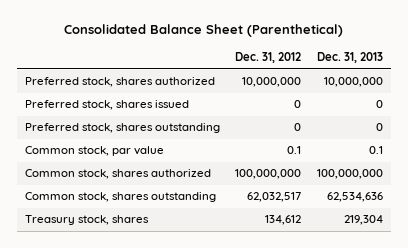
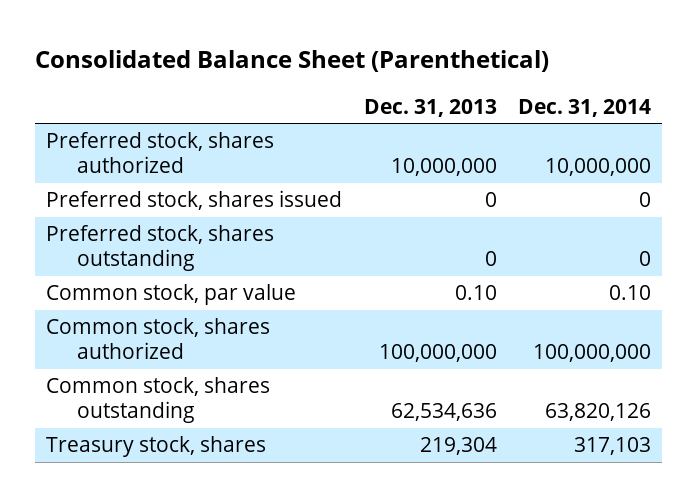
[235,52,302,64] Dec. 31, 2012 -> none
none -> [518,98,652,117] Dec. 31, 2014
[369,146,384,155] 0.1 -> [454,285,497,301] 0.10

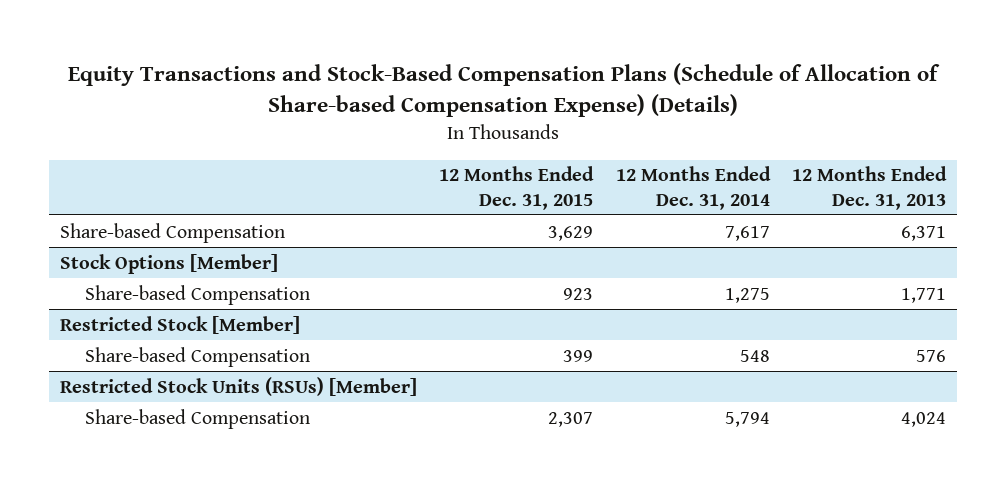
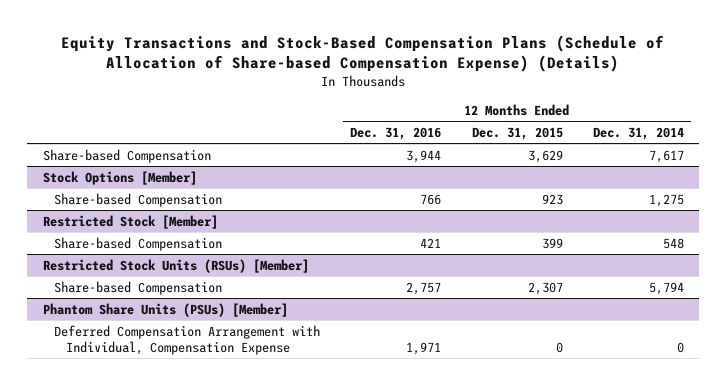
[791,166,947,210] 12 Months Ended Dec. 31, 2013 -> none
none -> [350,126,442,140] Dec. 31, 2016
none -> [42,302,288,317] Phantom Share Units (PSUs) [Member]
none -> [54,324,321,355] Deferred Compensation Arrangement with Individual, Compensation Expense

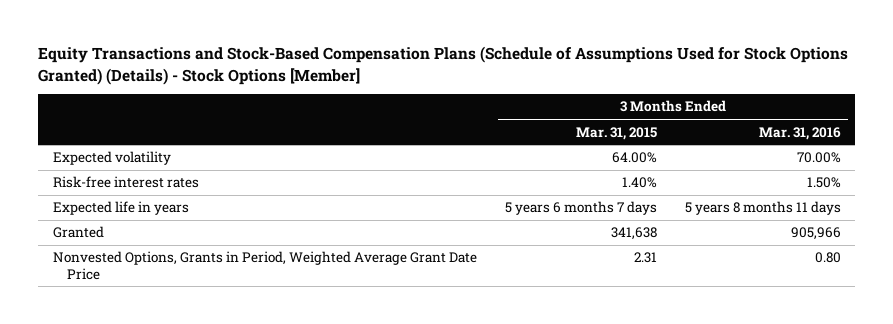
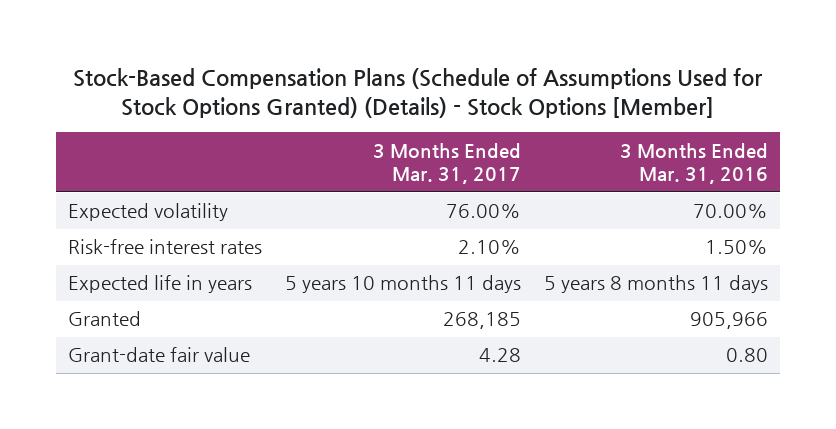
[38,46,849,85] Equity Transactions and Stock-Based Compensation Plans (Schedule of Assumptions Used for Stock Options Granted) (Details) - Stock Options [Member] -> [73,67,764,118] Stock-Based Compensation Plans (Schedule of Assumptions Used for Stock Options Granted) (Details) - Stock Options [Member]
[575,126,657,140] Mar. 31, 2015 -> none
none -> [373,142,522,185] 3 Months Ended Mar. 31, 2017
[52,251,477,280] Nonvested Options, Grants in Period, Weighted Average Grant Date Price -> [67,347,250,363] Grant-date fair value

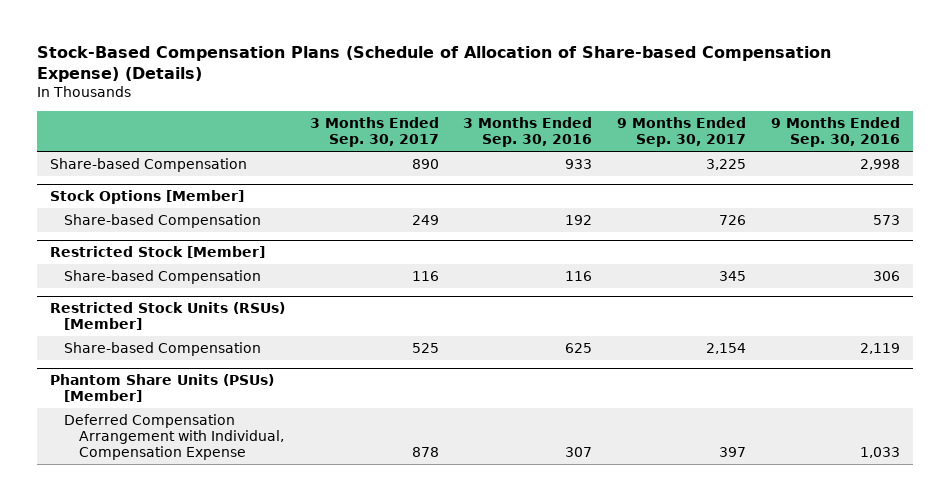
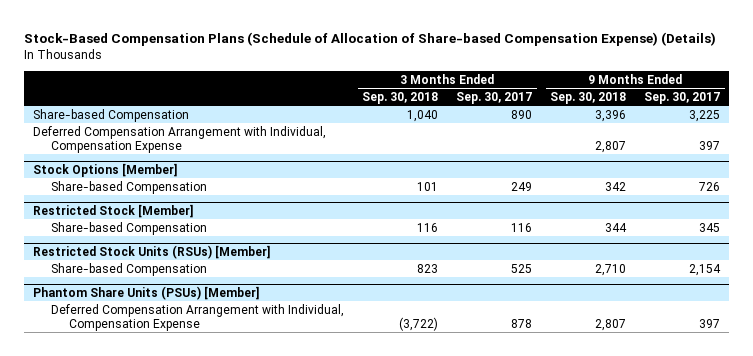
[463,116,593,148] 3 Months Ended Sep. 30, 2016 -> none
[771,116,901,148] 9 Months Ended Sep. 30, 2016 -> none
none -> [362,91,439,104] Sep. 30, 2018
none -> [550,91,627,104] Sep. 30, 2018
none -> [33,125,327,153] Deferred Compensation Arrangement with Individual, Compensation Expense

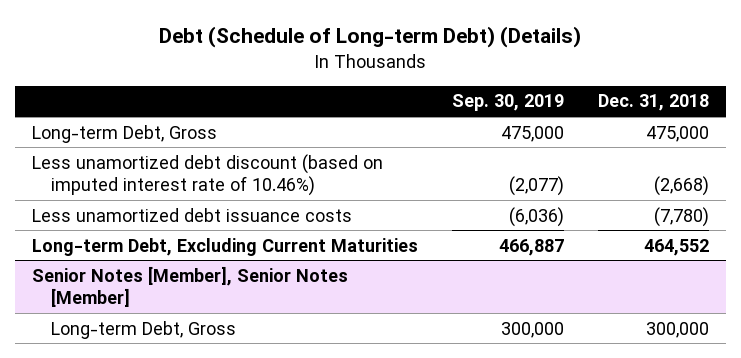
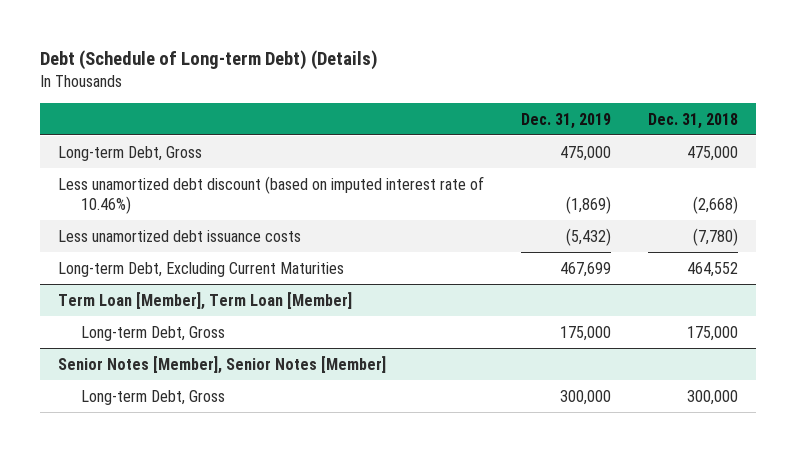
[451,94,564,112] Sep. 30, 2019 -> none
none -> [521,112,612,129] Dec. 31, 2019
none -> [58,291,353,310] Term Loan [Member], Term Loan [Member]
none -> [80,325,225,341] Long-term Debt, Gross

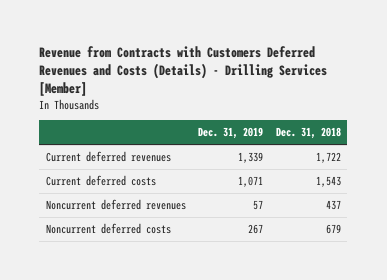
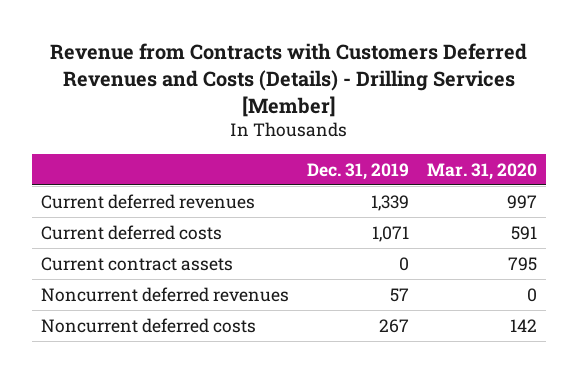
[275,127,341,140] Dec. 31, 2018 -> none
none -> [427,162,538,180] Mar. 31, 2020
none -> [41,256,234,271] Current contract assets

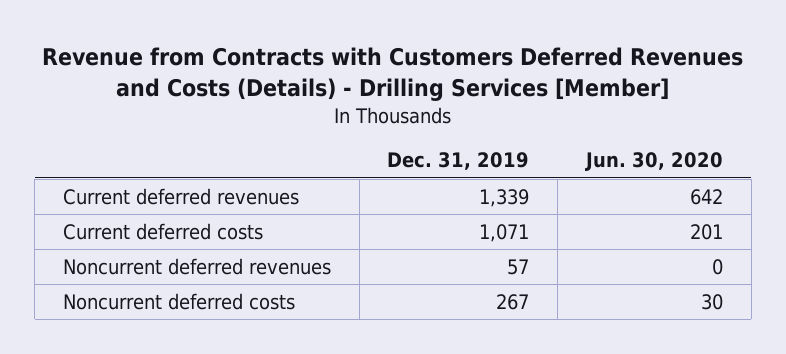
[427,162,538,180] Mar. 31, 2020 -> none
none -> [584,152,723,172] Jun. 30, 2020
[41,256,234,271] Current contract assets -> none

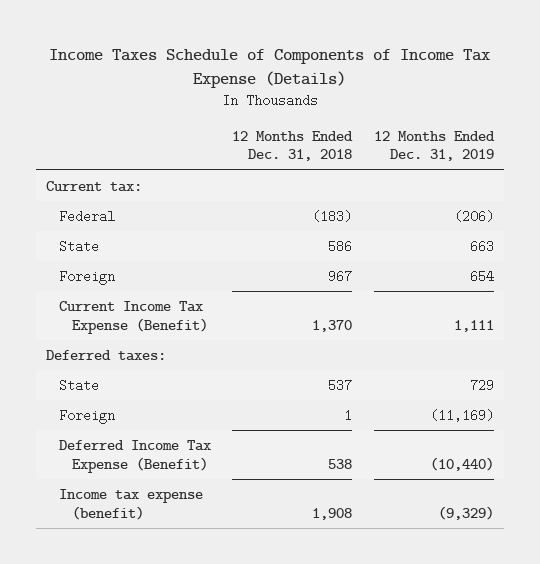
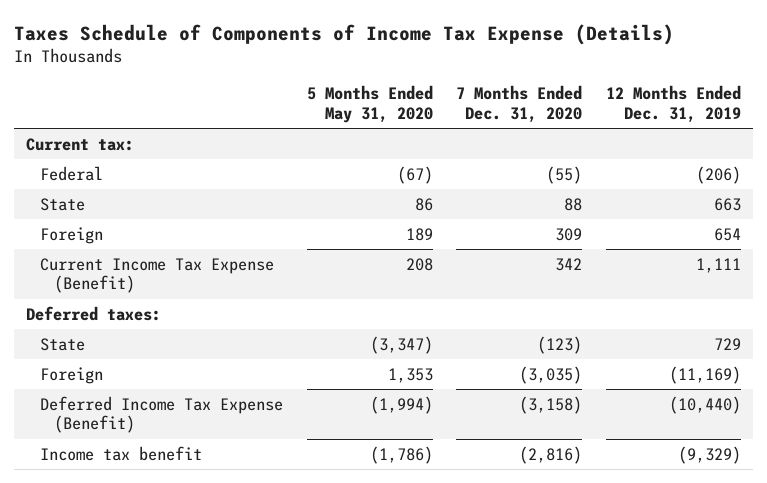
[49,48,491,89] Income Taxes Schedule of Components of Income Tax Expense (Details) -> [13,23,674,45] Taxes Schedule of Components of Income Tax Expense (Details)
[232,130,354,162] 12 Months Ended Dec. 31, 2018 -> none
none -> [306,85,433,123] 5 Months Ended May 31, 2020
none -> [456,85,583,123] 7 Months Ended Dec. 31, 2020
[59,488,204,520] Income tax expense (benefit) -> [39,446,202,462] Income tax benefit

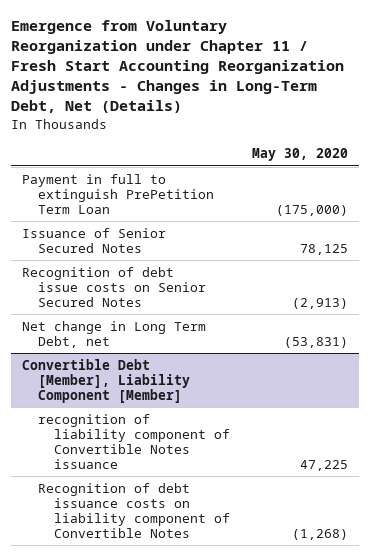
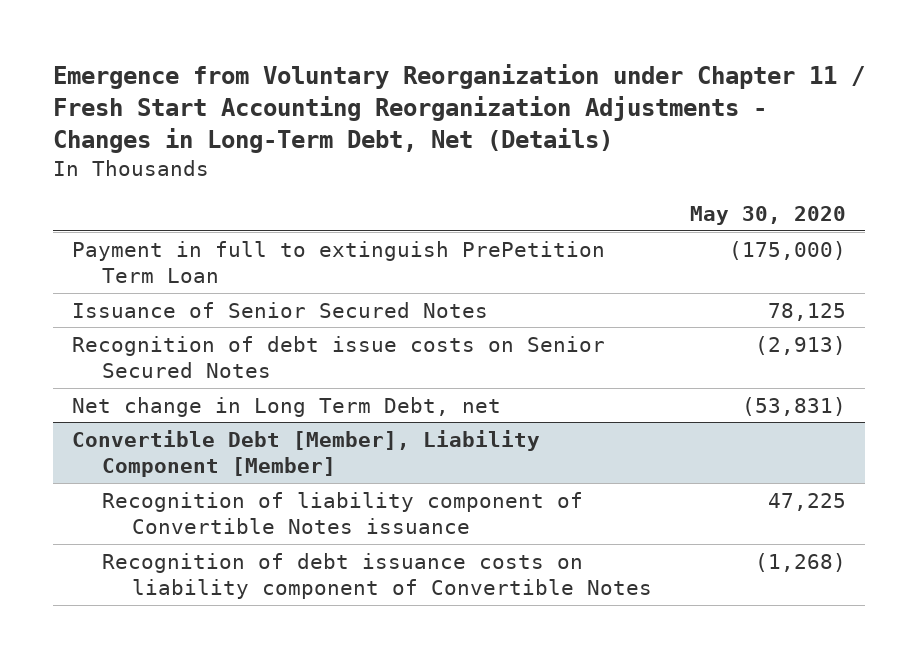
[38,413,230,470] recognition of liability component of Convertible Notes issuance -> [101,491,583,535] Recognition of liability component of Convertible Notes issuance

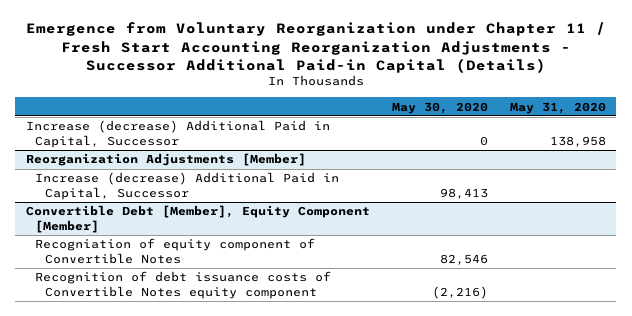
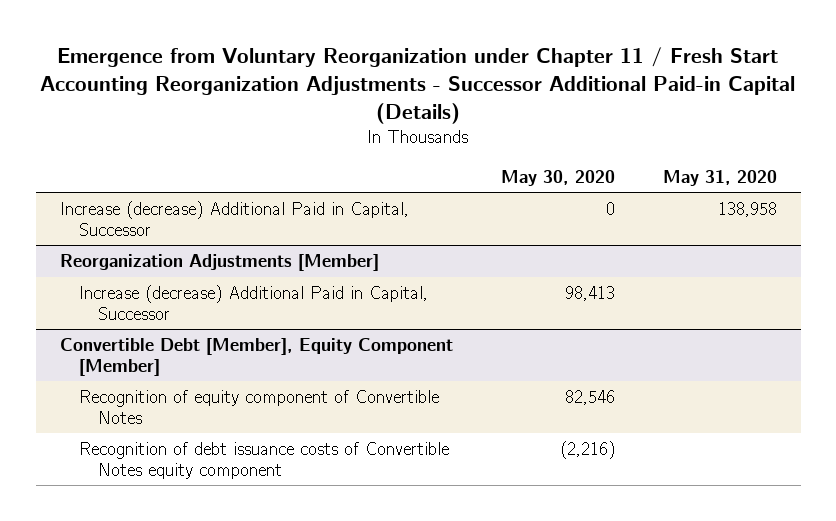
[35,238,316,264] Recogniation of equity component of Convertible Notes -> [78,390,439,424] Recognition of equity component of Convertible Notes

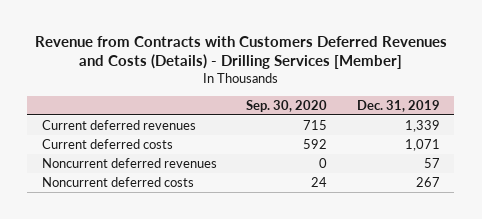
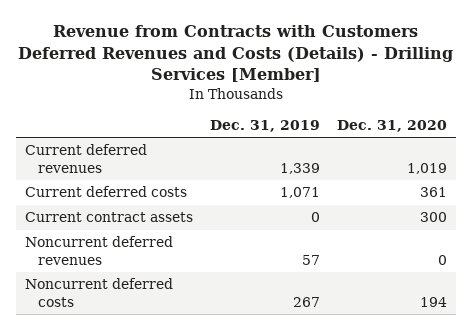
[246,99,328,112] Sep. 30, 2020 -> none
none -> [337,119,448,132] Dec. 31, 2020
none -> [24,212,193,223] Current contract assets

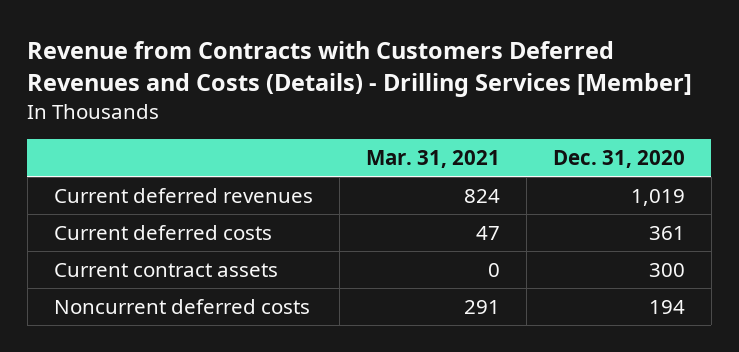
[210,119,321,132] Dec. 31, 2019 -> none
none -> [365,150,500,169] Mar. 31, 2021
[24,236,173,265] Noncurrent deferred revenues -> none

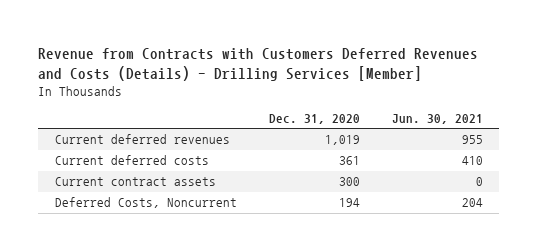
[365,150,500,169] Mar. 31, 2021 -> none
none -> [392,114,484,125] Jun. 30, 2021
[53,298,310,314] Noncurrent deferred costs -> [54,197,237,209] Deferred Costs, Noncurrent

